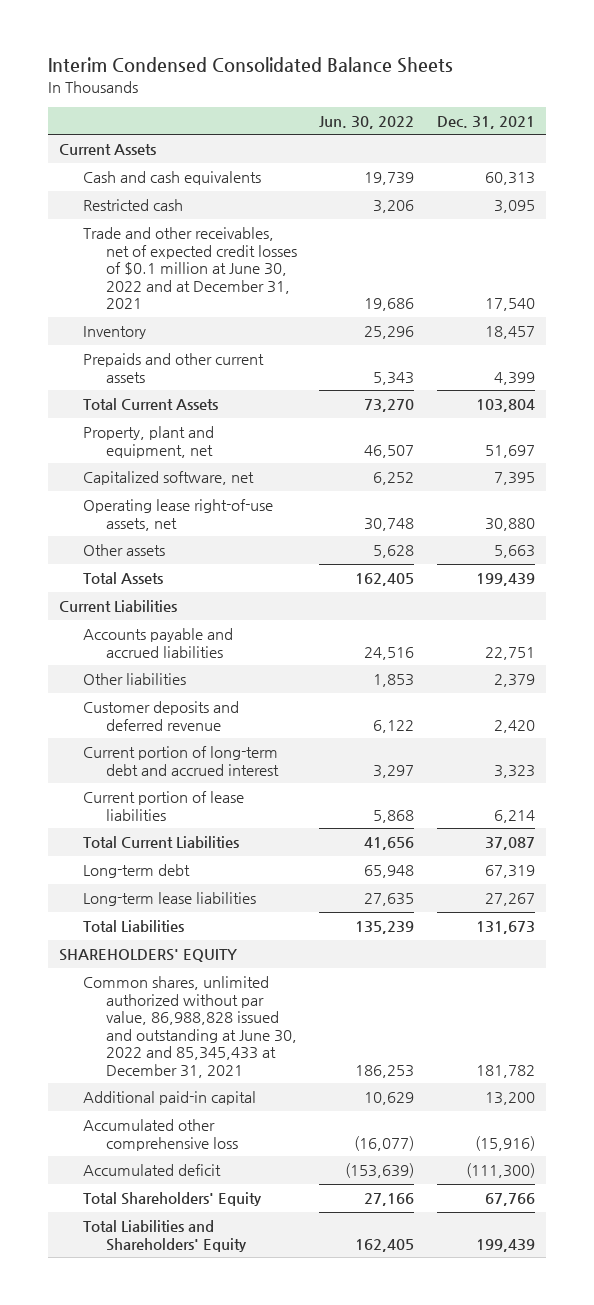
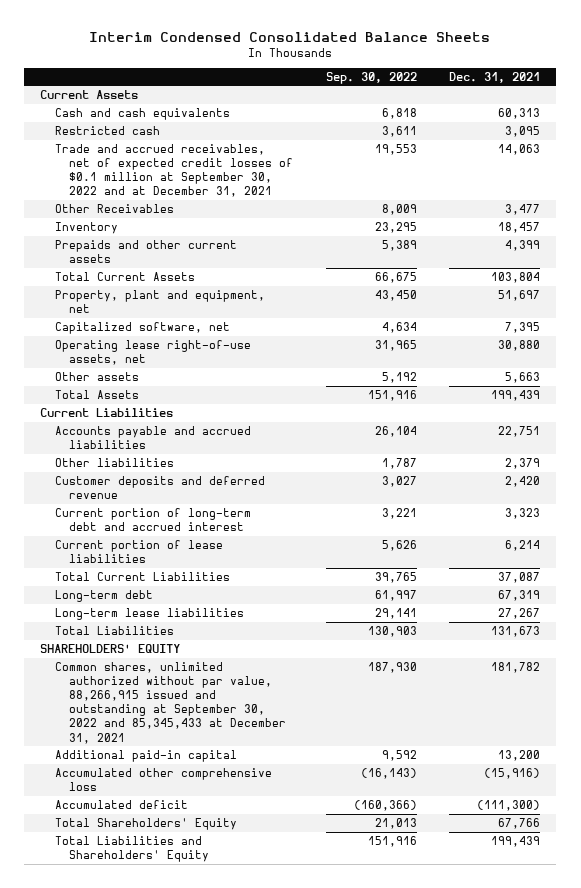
[319,115,415,129] Jun. 30, 2022 -> none
none -> [325,71,417,84] Sep. 30, 2022
[82,227,298,310] Trade and other receivables, net of expected credit losses of $0.1 million at June 30, 2022 and at December 31, 2021 -> [54,144,294,198] Trade and accrued receivables, net of expected credit losses of $0.1 million at September 30, 2022 and at December 31, 2021
[484,298,535,312] 17,540 -> [498,144,541,156] 14,063
none -> [54,204,174,214] Other Receivables
[82,976,298,1078] Common shares, unlimited authorized without par value, 86,988,828 issued and outstanding at June 30, 2022 and 85,345,433 at December 31, 2021 -> [54,662,287,744] Common shares, unlimited authorized without par value, 88,266,915 issued and outstanding at September 30, 2022 and 85,345,433 at December 31, 2021

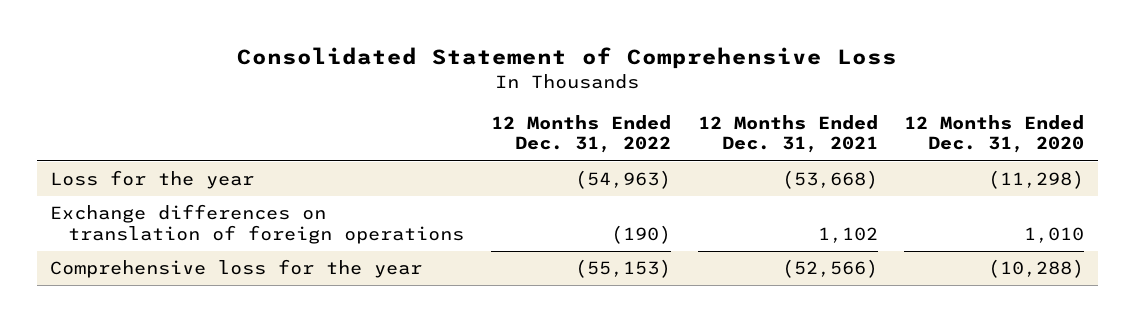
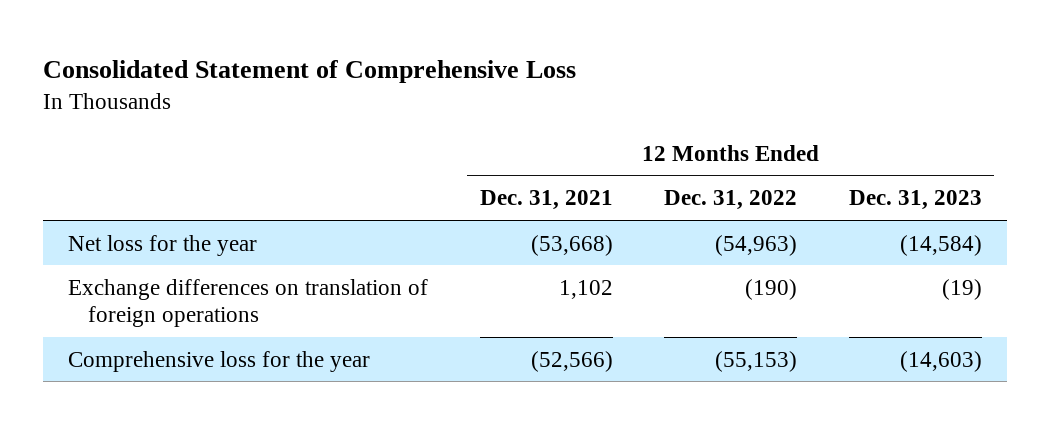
[904,114,1085,154] 12 Months Ended Dec. 31, 2020 -> none
none -> [848,190,982,211] Dec. 31, 2023
[49,170,254,190] Loss for the year -> [68,234,258,256] Net loss for the year

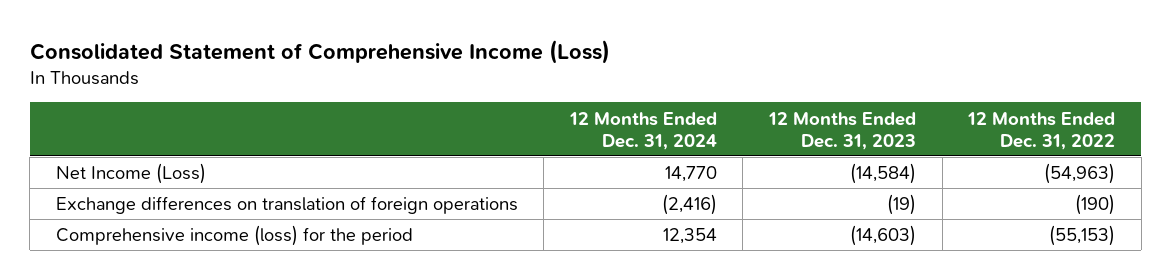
[42,60,576,84] Consolidated Statement of Comprehensive Loss -> [29,39,610,64] Consolidated Statement of Comprehensive Income (Loss)
[479,190,613,211] Dec. 31, 2021 -> none
none -> [568,111,717,150] 12 Months Ended Dec. 31, 2024
[68,234,258,256] Net loss for the year -> [55,163,206,185] Net Income (Loss)
[68,350,371,372] Comprehensive loss for the year -> [55,225,413,247] Comprehensive income (loss) for the period

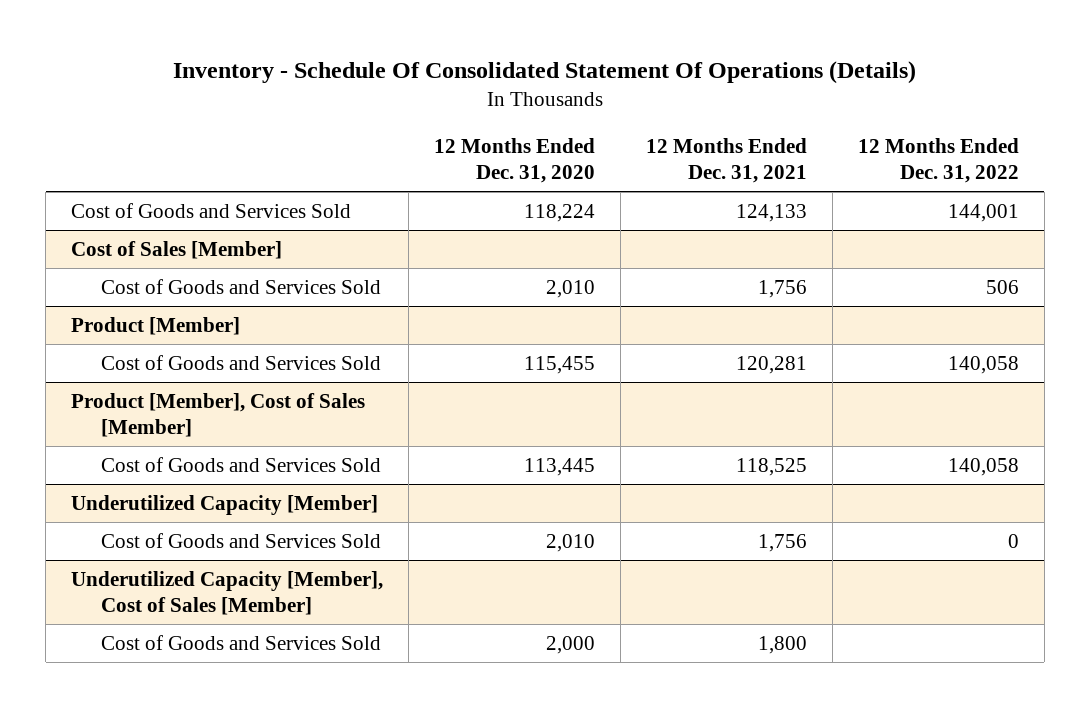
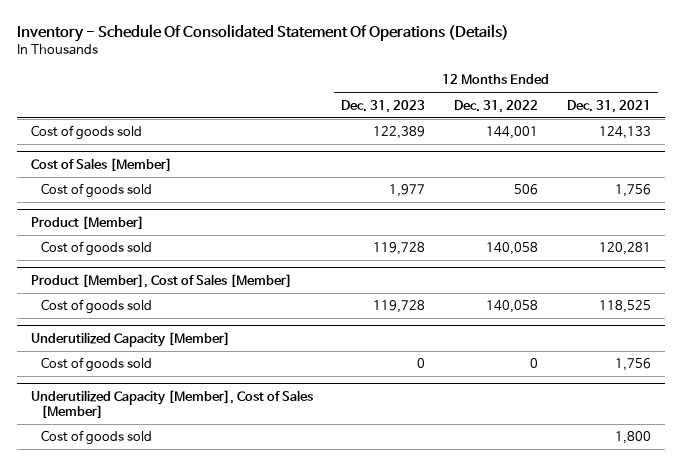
[433,137,595,183] 12 Months Ended Dec. 31, 2020 -> none
none -> [341,99,426,113] Dec. 31, 2023
[70,202,351,218] Cost of Goods and Services Sold -> [30,125,142,141] Cost of goods sold
[101,278,382,294] Cost of Goods and Services Sold -> [40,183,152,199] Cost of goods sold
[101,354,382,370] Cost of Goods and Services Sold -> [40,241,152,257] Cost of goods sold
[101,456,382,472] Cost of Goods and Services Sold -> [40,299,152,315] Cost of goods sold
[101,532,382,548] Cost of Goods and Services Sold -> [40,357,152,373] Cost of goods sold
[101,634,382,650] Cost of Goods and Services Sold -> [40,430,152,446] Cost of goods sold

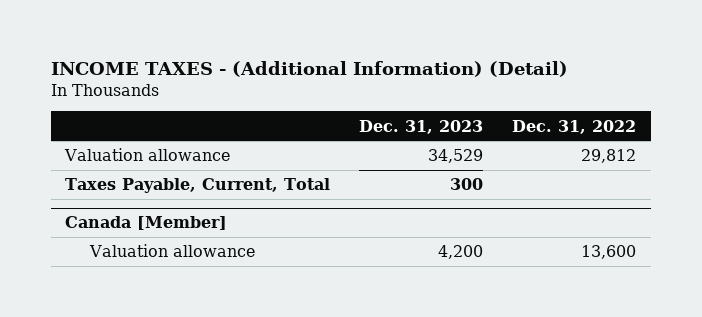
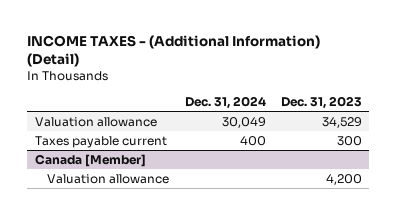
[512,119,637,134] Dec. 31, 2022 -> none
none -> [184,95,266,109] Dec. 31, 2024
[65,178,331,194] Taxes Payable, Current, Total -> [34,135,167,148] Taxes payable current

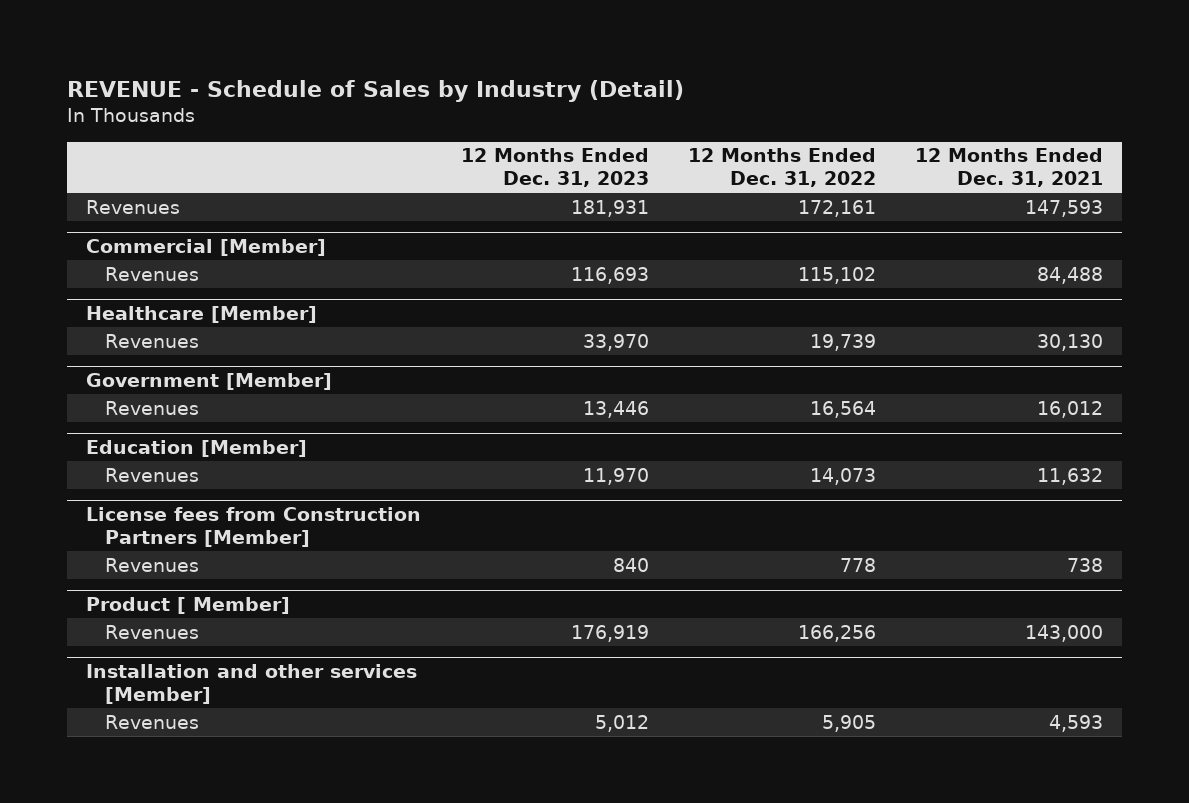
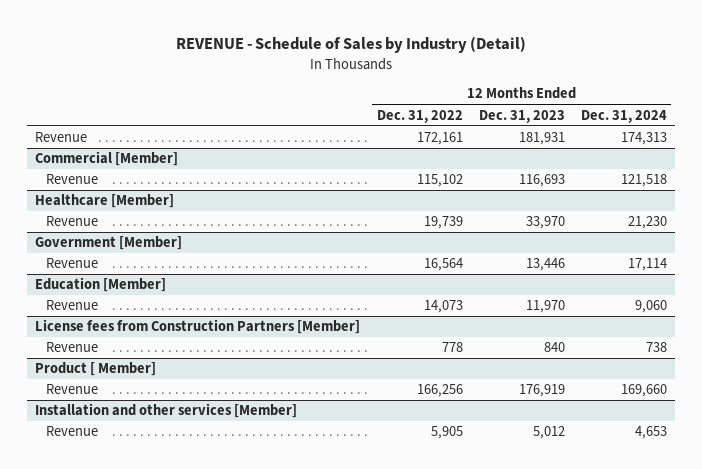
[914,148,1103,188] 12 Months Ended Dec. 31, 2021 -> none
none -> [581,109,668,123] Dec. 31, 2024
[86,199,181,214] Revenues -> [35,132,88,143] Revenue
[104,266,199,281] Revenues -> [46,174,99,185] Revenue
[104,333,199,348] Revenues -> [46,216,99,227] Revenue
[104,400,199,415] Revenues -> [46,258,99,269] Revenue
[104,467,199,482] Revenues -> [46,300,99,311] Revenue
[104,557,199,572] Revenues -> [46,342,99,353] Revenue
[104,624,199,639] Revenues -> [46,384,99,395] Revenue
[104,714,199,729] Revenues -> [46,426,99,437] Revenue

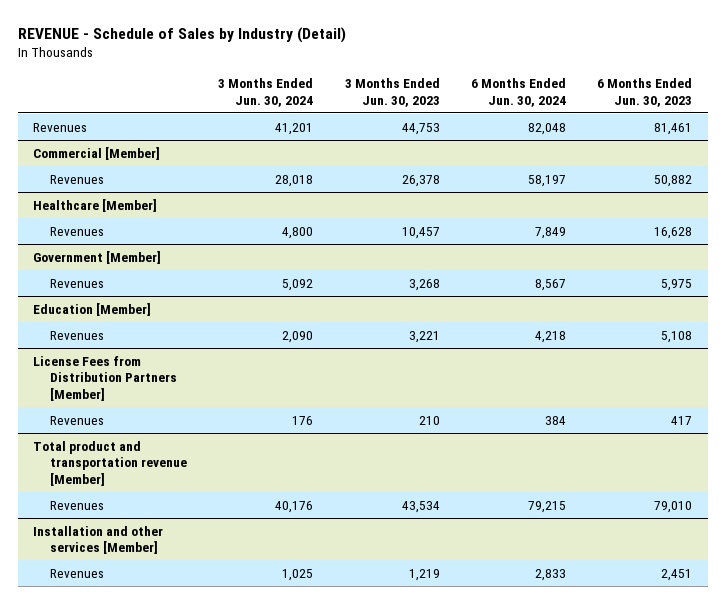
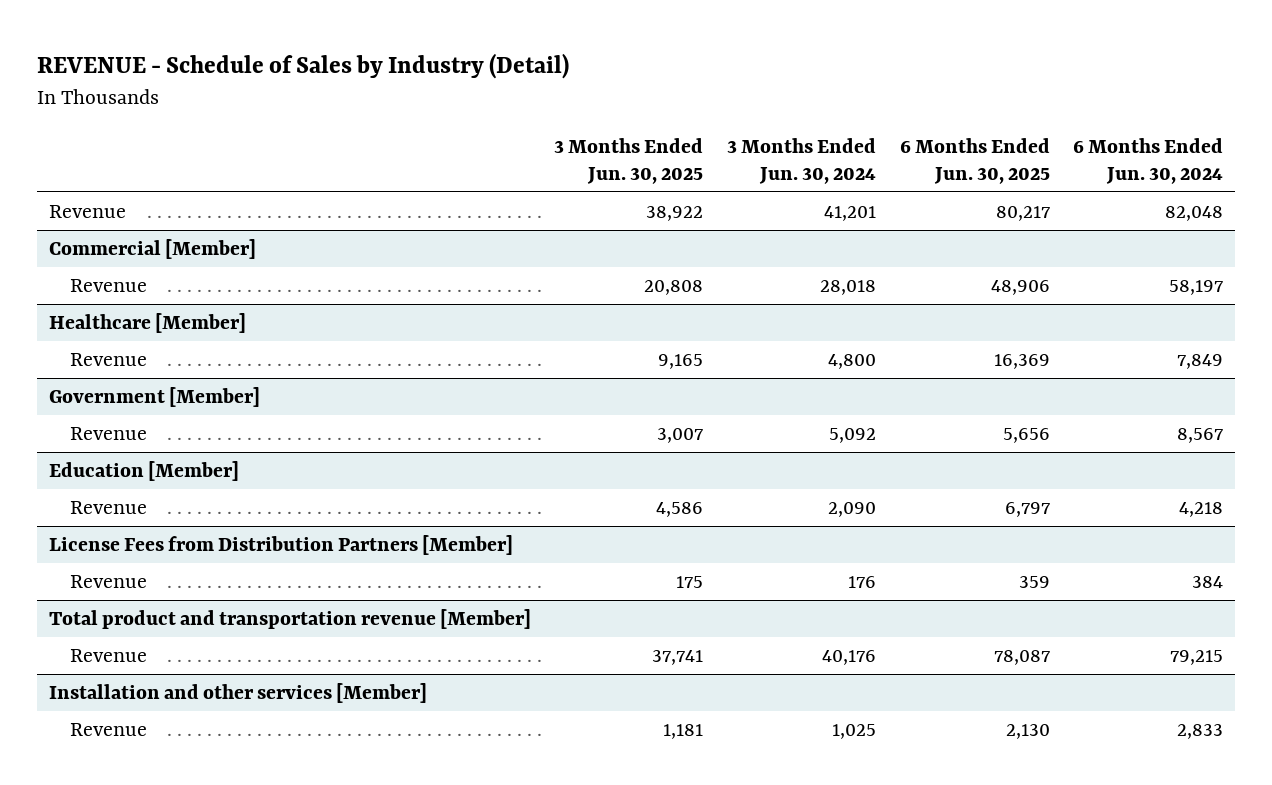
[344,78,440,107] 3 Months Ended Jun. 30, 2023 -> none
[597,78,693,107] 6 Months Ended Jun. 30, 2023 -> none
none -> [554,137,704,184] 3 Months Ended Jun. 30, 2025
none -> [899,137,1050,184] 6 Months Ended Jun. 30, 2025
[33,122,88,132] Revenues -> [48,205,126,219] Revenue
[49,174,104,184] Revenues -> [69,279,147,293] Revenue
[49,226,104,236] Revenues -> [69,353,147,367] Revenue
[49,278,104,288] Revenues -> [69,427,147,441] Revenue
[49,330,104,340] Revenues -> [69,501,147,515] Revenue
[49,415,104,425] Revenues -> [69,575,147,589] Revenue
[49,500,104,510] Revenues -> [69,649,147,663] Revenue
[49,568,104,578] Revenues -> [69,723,147,737] Revenue

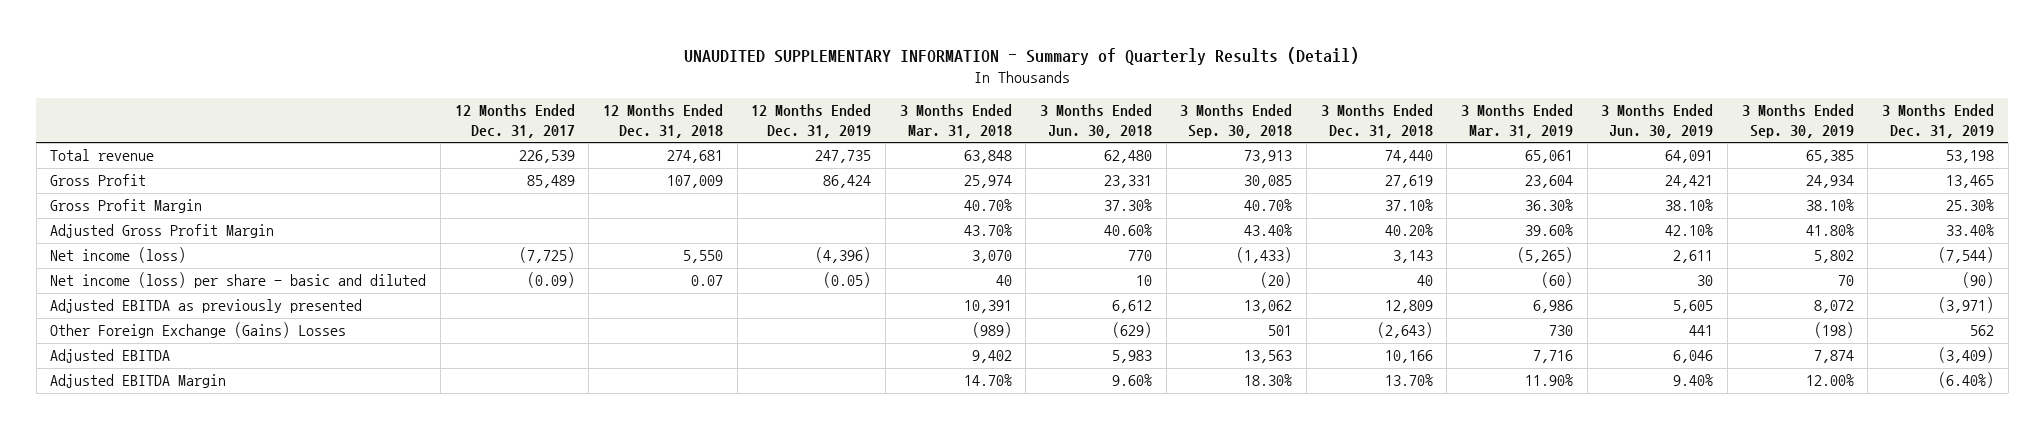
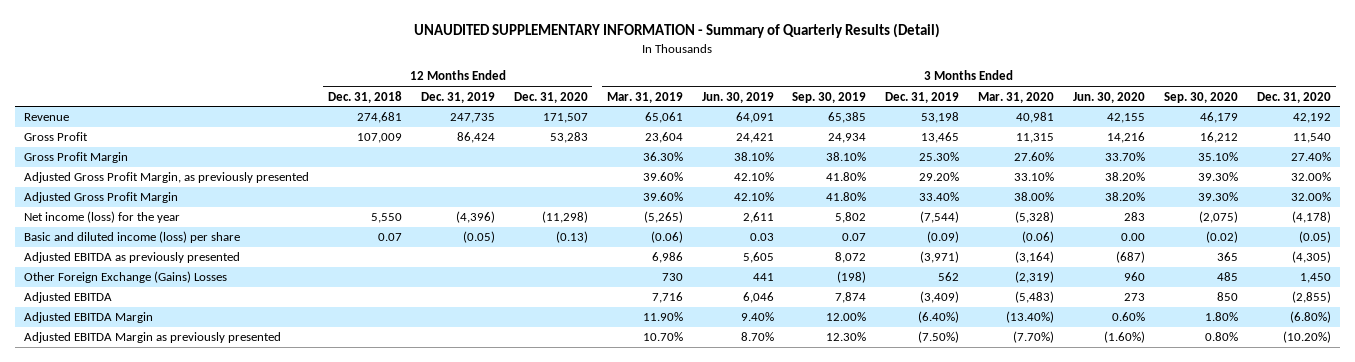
[454,104,575,139] 12 Months Ended Dec. 31, 2017 -> none
[899,104,1012,139] 3 Months Ended Mar. 31, 2018 -> none
[1039,104,1152,139] 3 Months Ended Jun. 30, 2018 -> none
[1180,104,1293,139] 3 Months Ended Sep. 30, 2018 -> none
[1320,104,1433,139] 3 Months Ended Dec. 31, 2018 -> none
none -> [513,91,588,103] Dec. 31, 2020
none -> [978,91,1055,103] Mar. 31, 2020
none -> [1073,91,1146,103] Jun. 30, 2020
none -> [1163,91,1238,103] Sep. 30, 2020
none -> [1256,91,1331,103] Dec. 31, 2020
[50,149,155,162] Total revenue -> [24,113,70,122] Revenue
none -> [24,172,310,184] Adjusted Gross Profit Margin, as previously presented
[50,247,187,264] Net income (loss) -> [24,211,181,224] Net income (loss) for the year
[50,272,427,289] Net income (loss) per share - basic and diluted -> [24,231,241,244] Basic and diluted income (loss) per share
[1540,272,1573,289] (60) -> [650,231,683,244] (0.06)
[1697,275,1714,287] 30 -> [749,233,774,242] 0.03
[1837,275,1854,287] 70 -> [842,233,867,242] 0.07
[1961,272,1994,289] (90) -> [927,231,960,244] (0.09)
none -> [24,332,282,344] Adjusted EBITDA Margin as previously presented

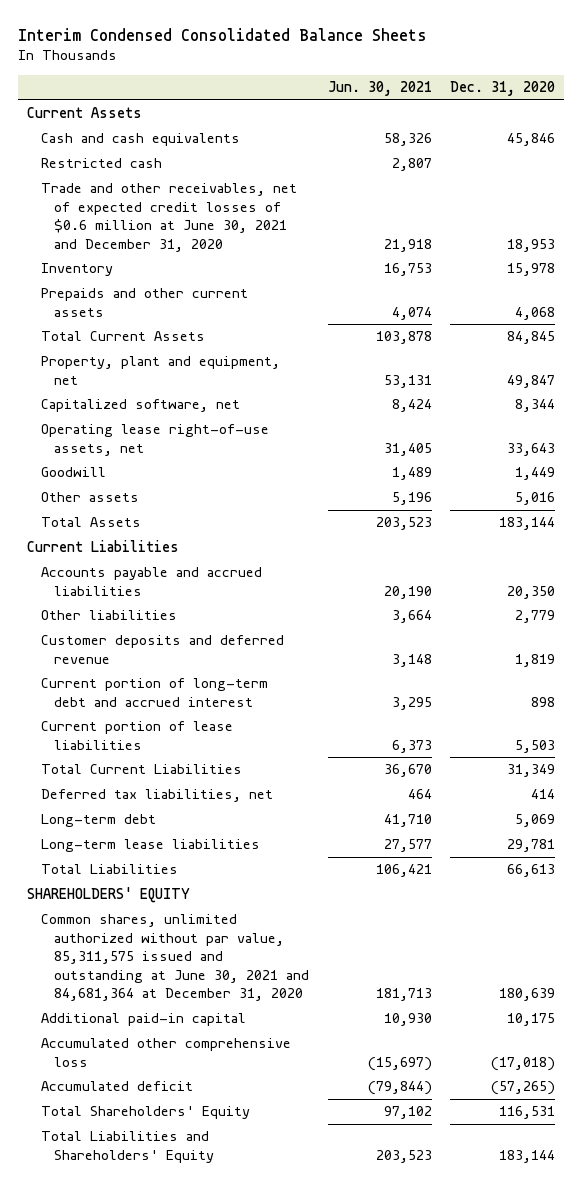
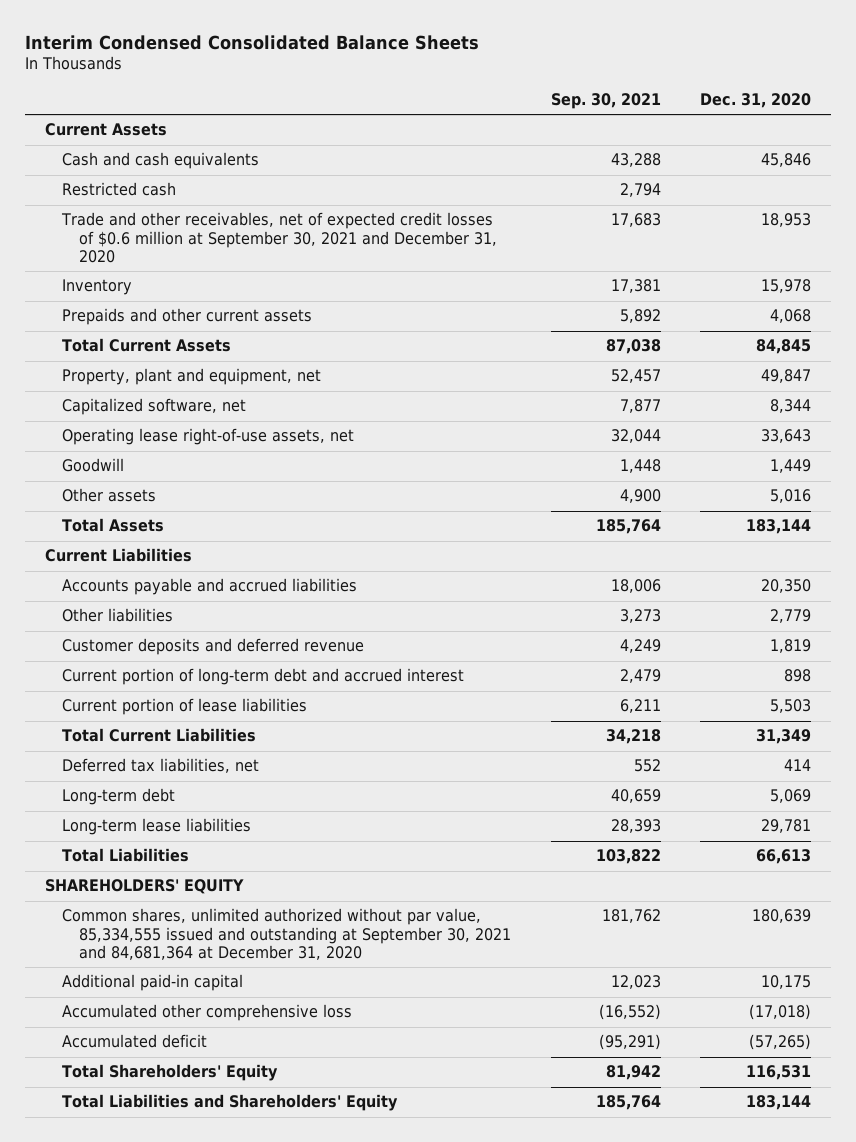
[327,81,432,97] Jun. 30, 2021 -> none
none -> [550,93,661,110] Sep. 30, 2021
[40,183,297,252] Trade and other receivables, net of expected credit losses of $0.6 million at June 30, 2021 and December 31, 2020 -> [60,212,497,263] Trade and other receivables, net of expected credit losses of $0.6 million at September 30, 2021 and December 31, 2020
[40,914,310,1002] Common shares, unlimited authorized without par value, 85,311,575 issued and outstanding at June 30, 2021 and 84,681,364 at December 31, 2020 -> [61,908,511,960] Common shares, unlimited authorized without par value, 85,334,555 issued and outstanding at September 30, 2021 and 84,681,364 at December 31, 2020

